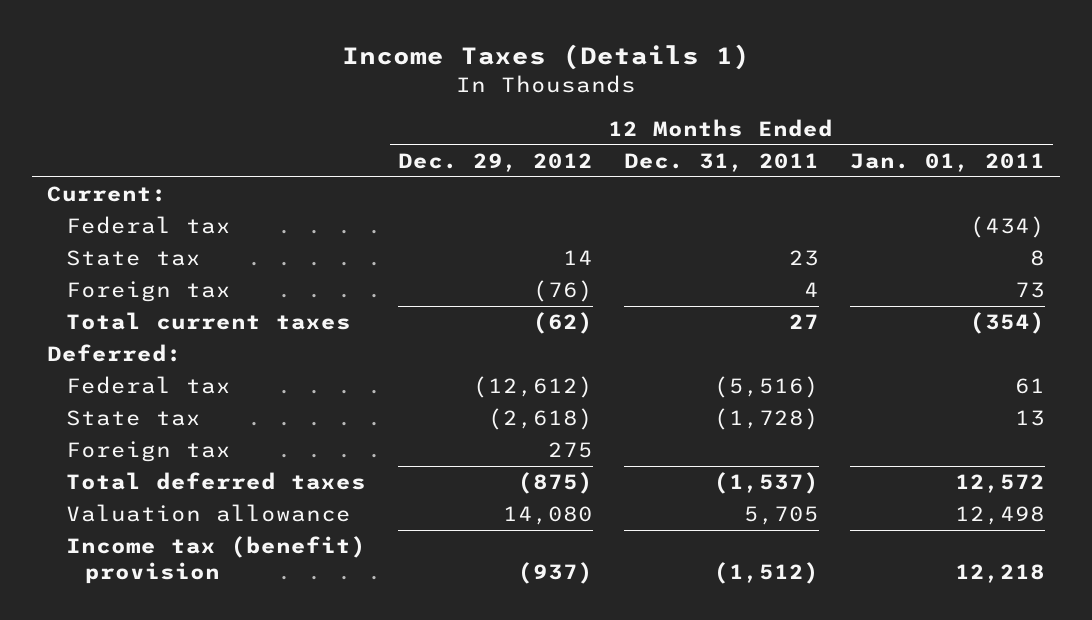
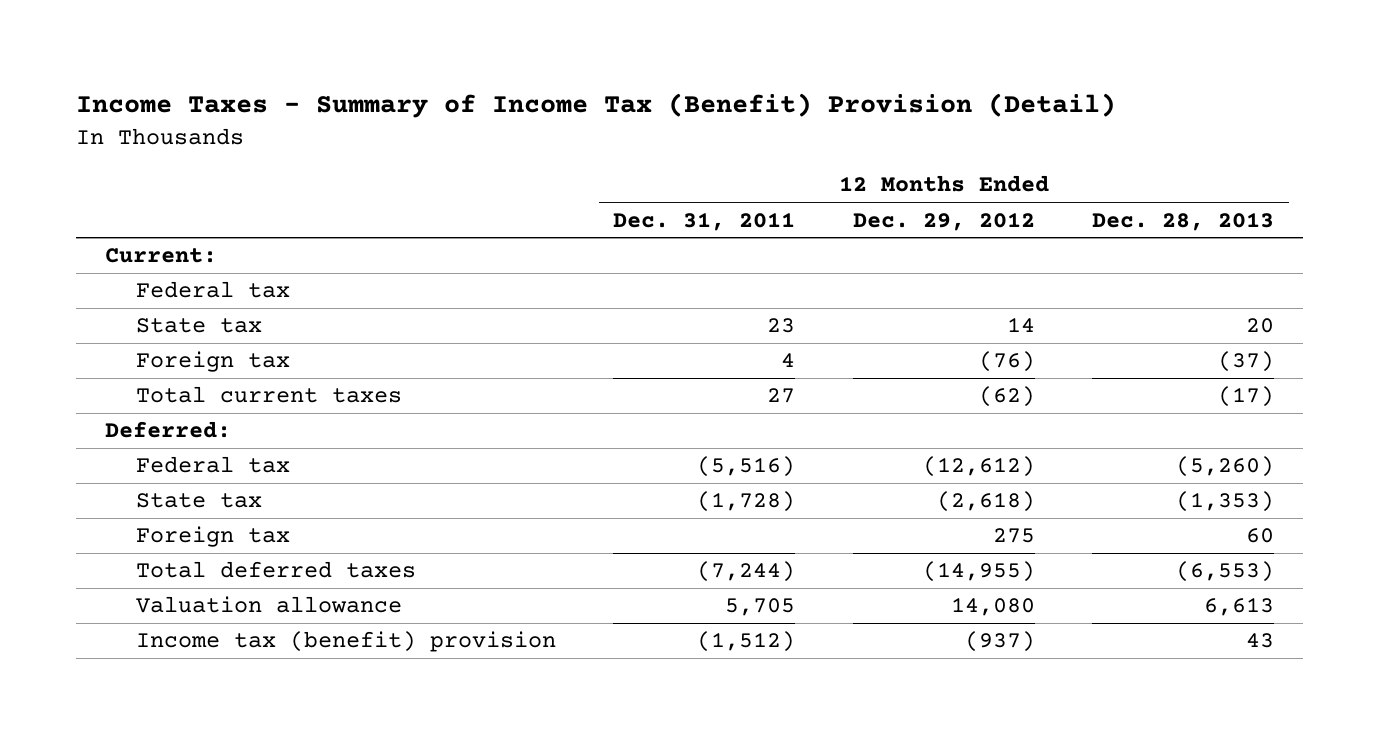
[342,43,751,70] Income Taxes (Details 1) -> [76,93,1117,119] Income Taxes - Summary of Income Tax (Benefit) Provision (Detail)
[849,152,1045,172] Jan. 01, 2011 -> none
none -> [1092,211,1275,231] Dec. 28, 2013
[517,472,593,495] (875) -> [922,561,1035,583] (14,955)
[713,472,819,495] (1,537) -> [697,561,796,583] (7,244)

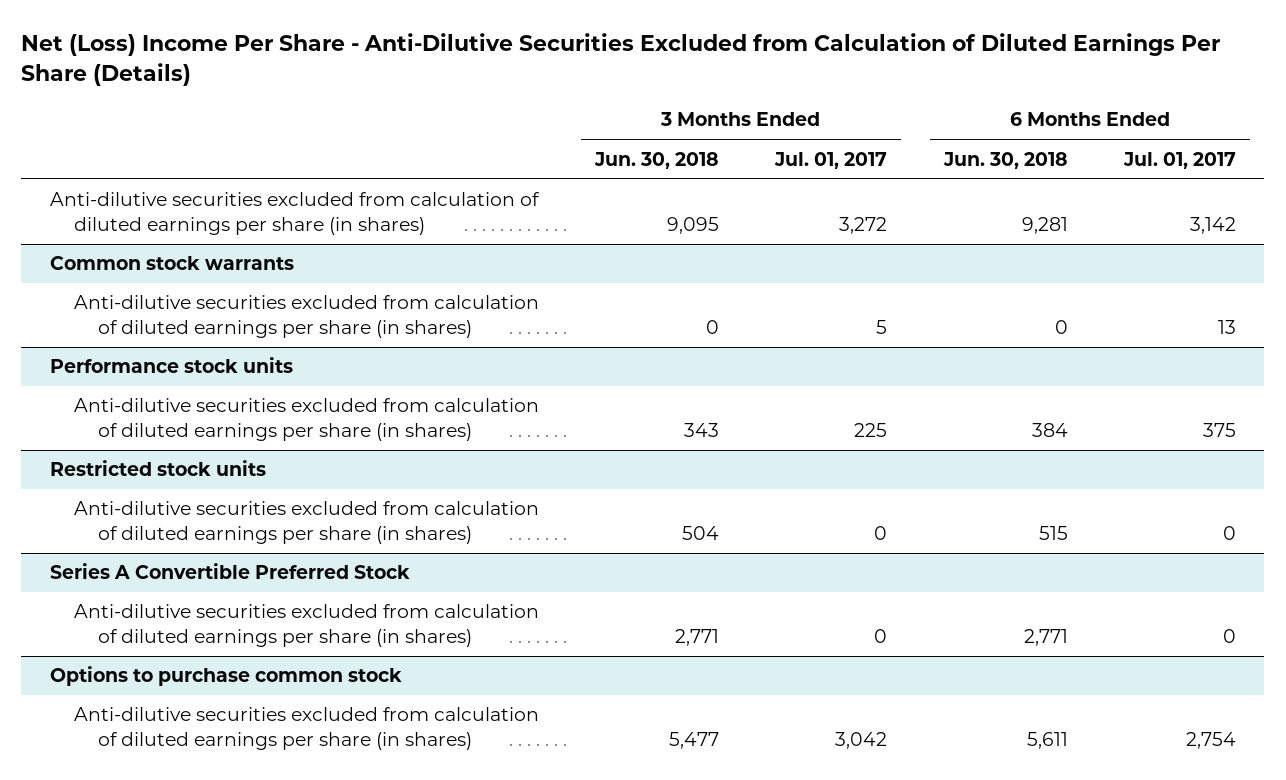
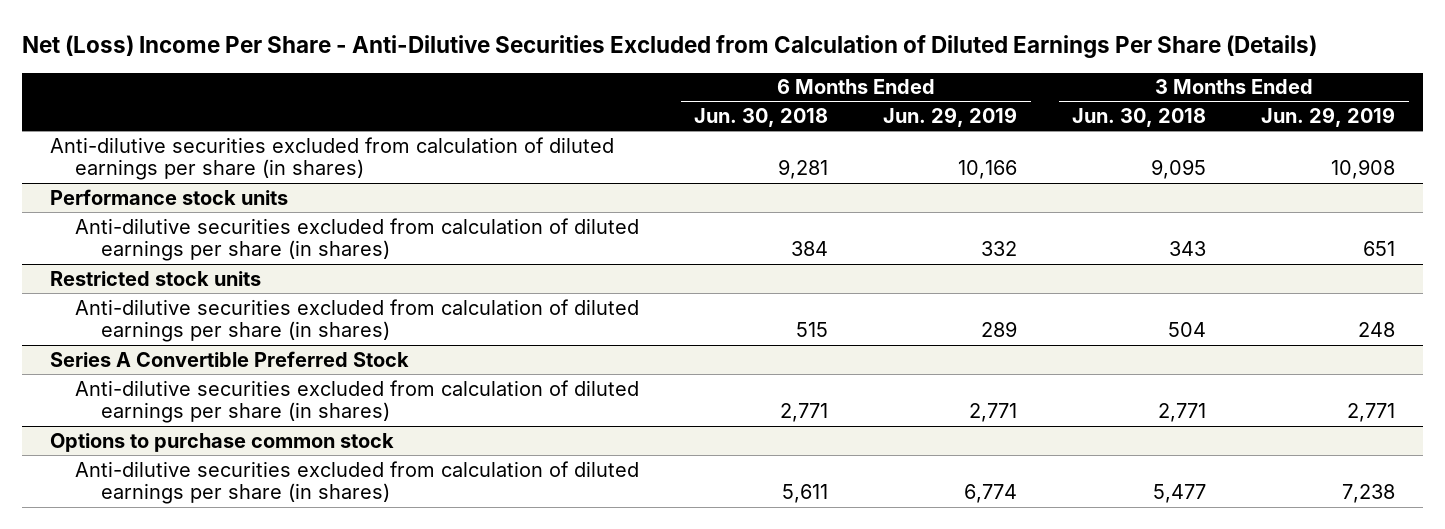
[774,151,888,169] Jul. 01, 2017 -> none
[1123,151,1237,169] Jul. 01, 2017 -> none
none -> [883,106,1018,127] Jun. 29, 2019
none -> [1261,106,1396,127] Jun. 29, 2019
[49,256,294,271] Common stock warrants -> none
[73,295,539,338] Anti-dilutive securities excluded from calculation of diluted earnings per share (in shares) -> none

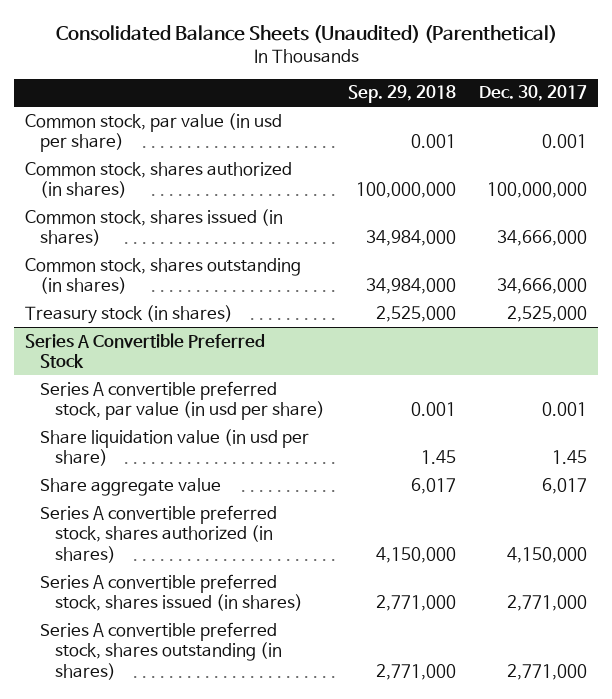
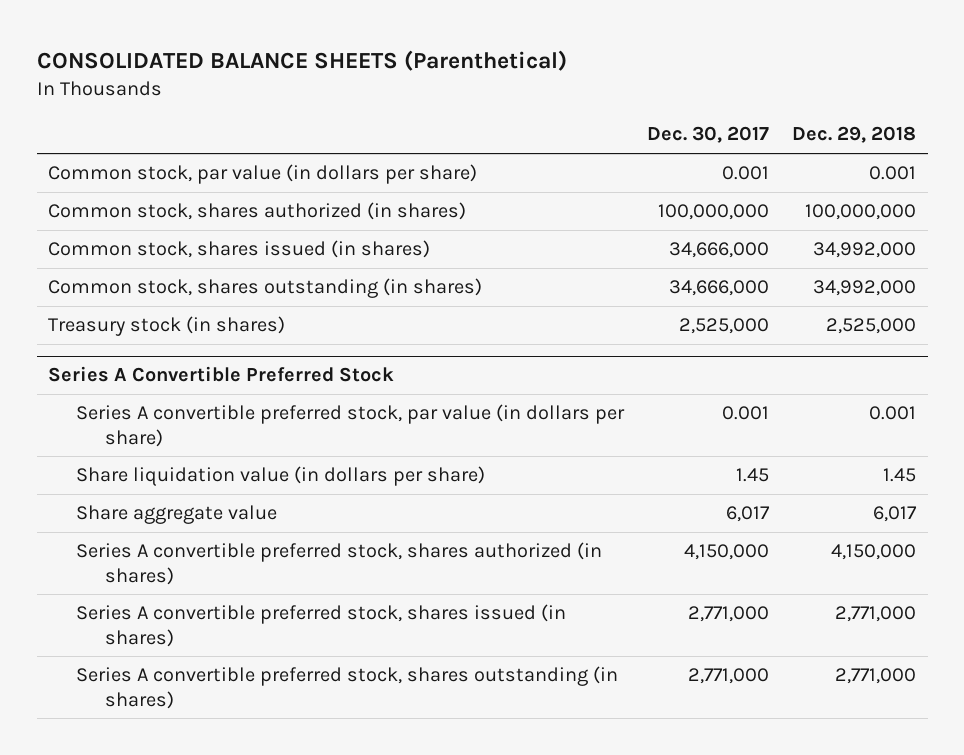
[56,24,558,43] Consolidated Balance Sheets (Unaudited) (Parenthetical) -> [36,49,567,71] CONSOLIDATED BALANCE SHEETS (Parenthetical)
[347,85,456,104] Sep. 29, 2018 -> none
none -> [792,126,917,144] Dec. 29, 2018
[25,112,283,153] Common stock, par value (in usd per share) -> [48,164,478,185] Common stock, par value (in dollars per share)
[40,380,326,421] Series A convertible preferred stock, par value (in usd per share) -> [76,404,626,447] Series A convertible preferred stock, par value (in dollars per share)
[40,428,310,467] Share liquidation value (in usd per share) -> [76,466,486,487] Share liquidation value (in dollars per share)

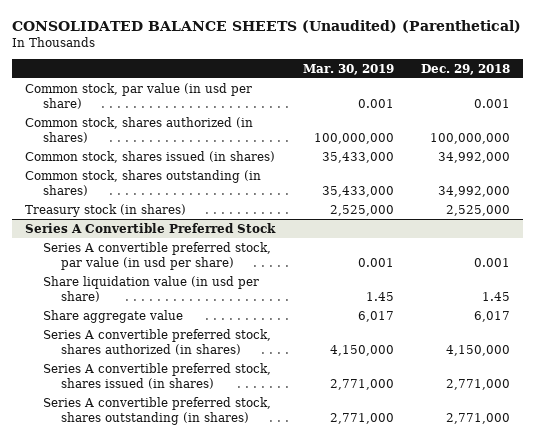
[36,49,567,71] CONSOLIDATED BALANCE SHEETS (Parenthetical) -> [11,19,521,33] CONSOLIDATED BALANCE SHEETS (Unaudited) (Parenthetical)
[647,126,770,144] Dec. 30, 2017 -> none
none -> [302,63,394,75] Mar. 30, 2019
[48,164,478,185] Common stock, par value (in dollars per share) -> [25,82,253,110] Common stock, par value (in usd per share)
[76,404,626,447] Series A convertible preferred stock, par value (in dollars per share) -> [43,241,272,271] Series A convertible preferred stock, par value (in usd per share)
[76,466,486,487] Share liquidation value (in dollars per share) -> [43,275,260,303] Share liquidation value (in usd per share)

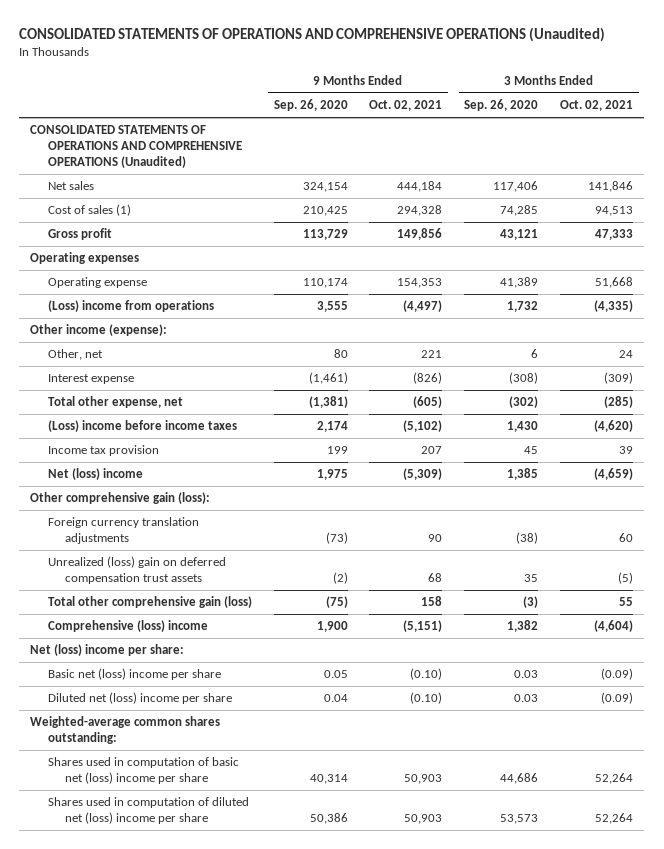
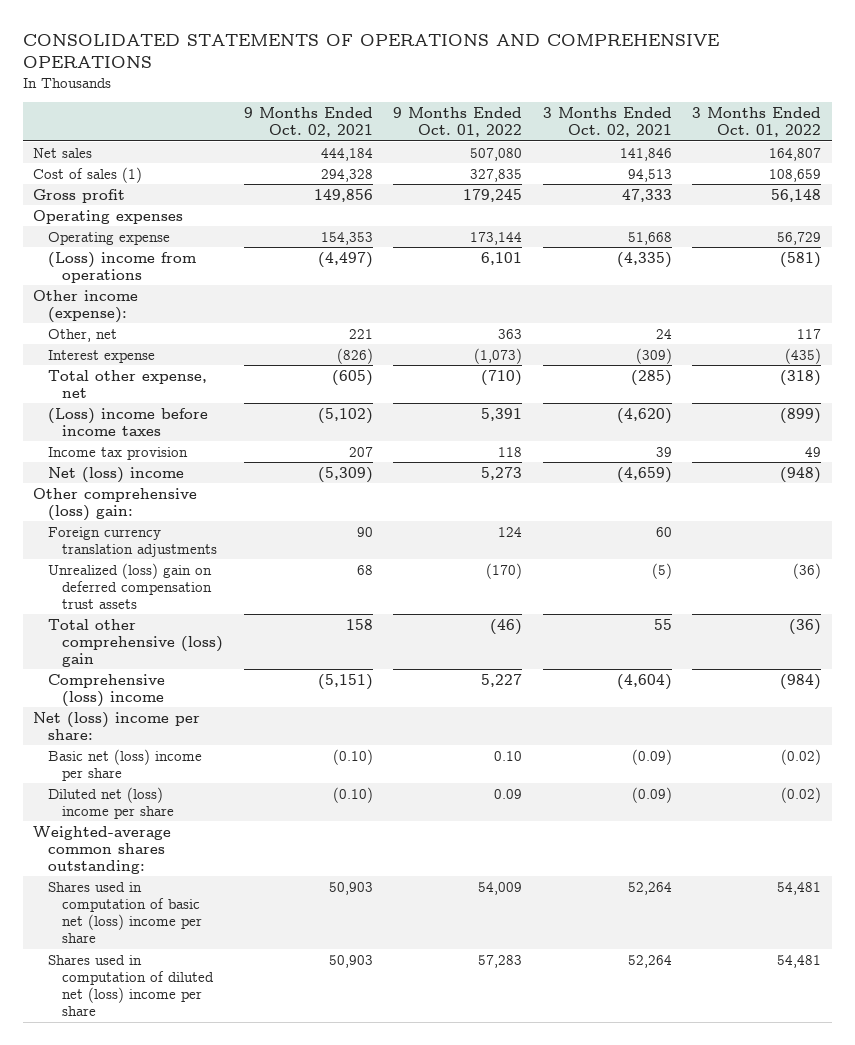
[19,26,606,42] CONSOLIDATED STATEMENTS OF OPERATIONS AND COMPREHENSIVE OPERATIONS (Unaudited) -> [23,33,720,69] CONSOLIDATED STATEMENTS OF OPERATIONS AND COMPREHENSIVE OPERATIONS
[273,99,348,112] Sep. 26, 2020 -> none
[464,99,539,112] Sep. 26, 2020 -> none
none -> [393,106,523,137] 9 Months Ended Oct. 01, 2022
none -> [692,106,822,137] 3 Months Ended Oct. 01, 2022
[30,125,242,168] CONSOLIDATED STATEMENTS OF OPERATIONS AND COMPREHENSIVE OPERATIONS (Unaudited) -> none
[30,492,211,505] Other comprehensive gain (loss): -> [33,487,198,521] Other comprehensive (loss) gain:
[47,596,252,609] Total other comprehensive gain (loss) -> [47,618,224,667] Total other comprehensive (loss) gain

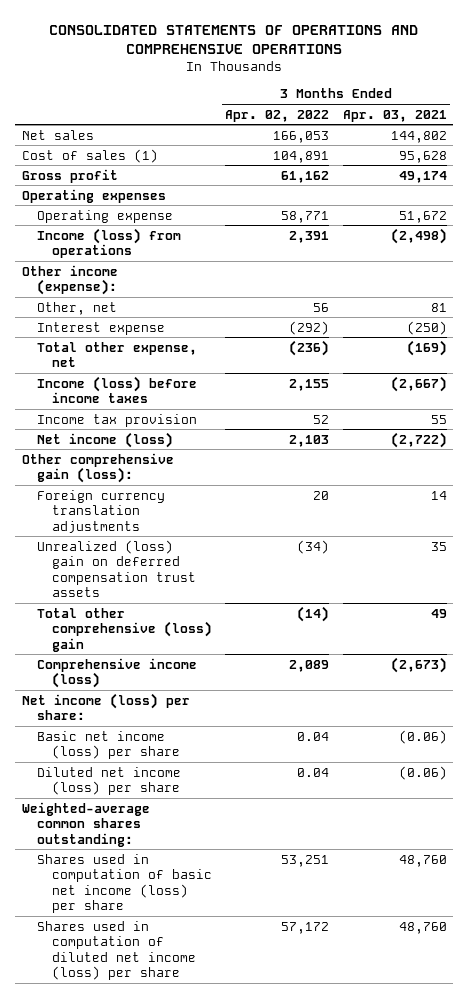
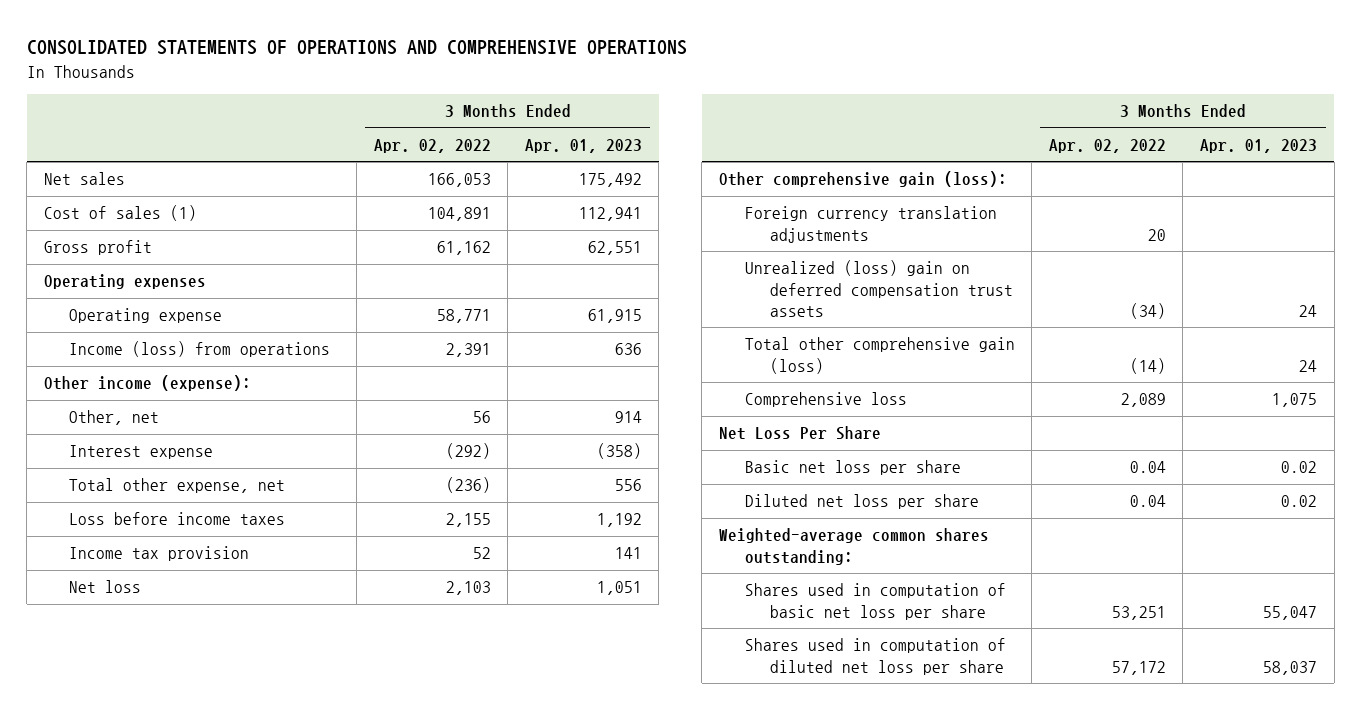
[342,109,447,122] Apr. 03, 2021 -> none
none -> [524,138,642,153] Apr. 01, 2023
[36,375,197,404] Income (loss) before income taxes -> [69,512,286,526] Loss before income taxes
[36,431,173,448] Net income (loss) -> [69,580,142,594] Net loss
[36,607,213,652] Total other comprehensive (loss) gain -> [744,337,1015,374] Total other comprehensive gain (loss)
[36,657,197,689] Comprehensive income (loss) -> [744,392,907,408] Comprehensive loss
[21,692,190,721] Net income (loss) per share: -> [719,426,882,441] Net Loss Per Share
[36,730,181,760] Basic net income (loss) per share -> [744,460,961,476] Basic net loss per share
[36,766,181,796] Diluted net income (loss) per share -> [744,494,979,510] Diluted net loss per share
[36,853,213,914] Shares used in computation of basic net income (loss) per share -> [744,583,1006,620] Shares used in computation of basic net loss per share
[36,920,197,981] Shares used in computation of diluted net income (loss) per share -> [744,638,1006,675] Shares used in computation of diluted net loss per share

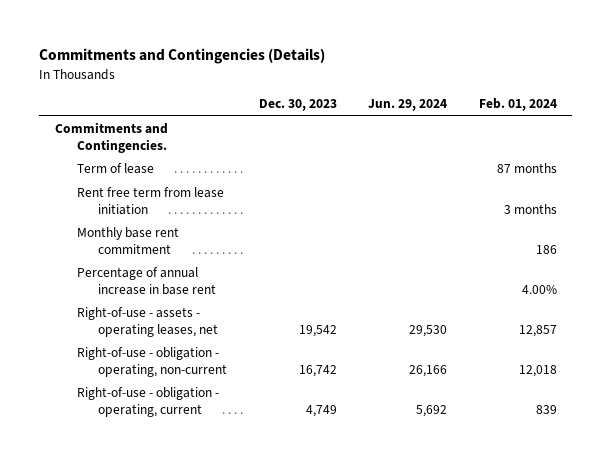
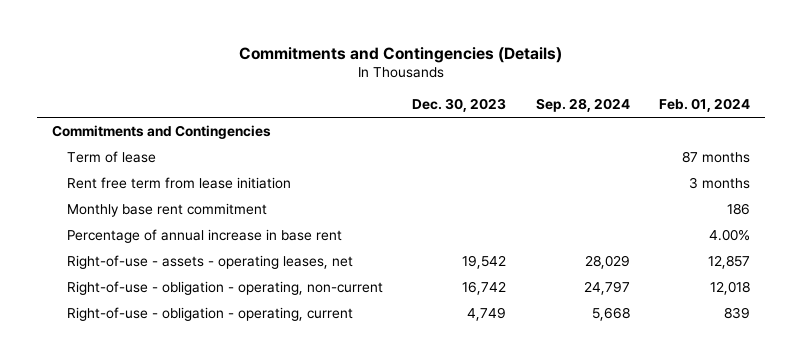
[368,99,448,112] Jun. 29, 2024 -> none
none -> [535,98,630,113] Sep. 28, 2024
[55,122,169,153] Commitments and Contingencies. -> [52,124,272,139] Commitments and Contingencies

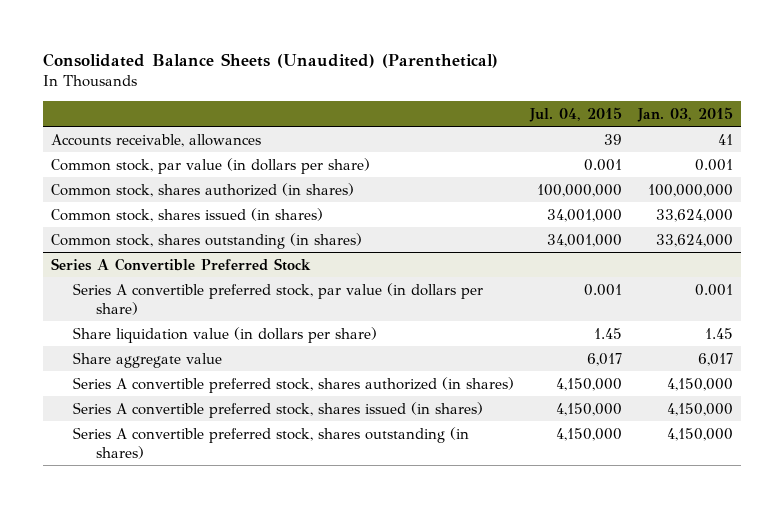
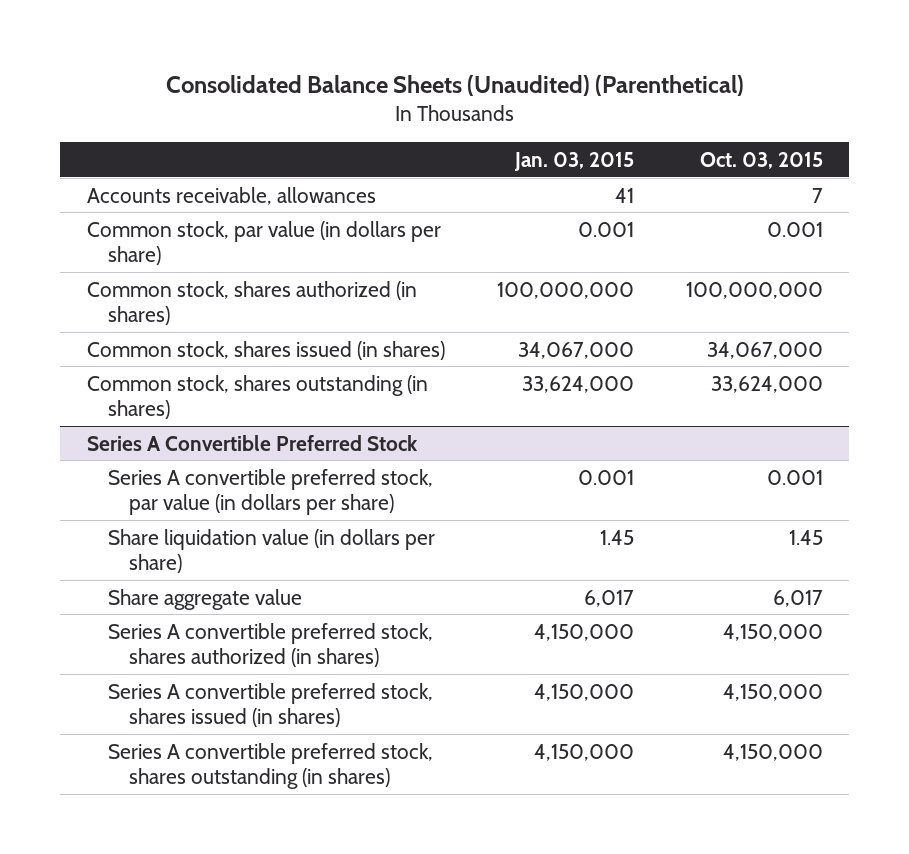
[528,106,622,122] Jul. 04, 2015 -> none
none -> [699,151,823,169] Oct. 03, 2015
[655,208,733,222] 33,624,000 -> [517,341,634,359] 34,067,000

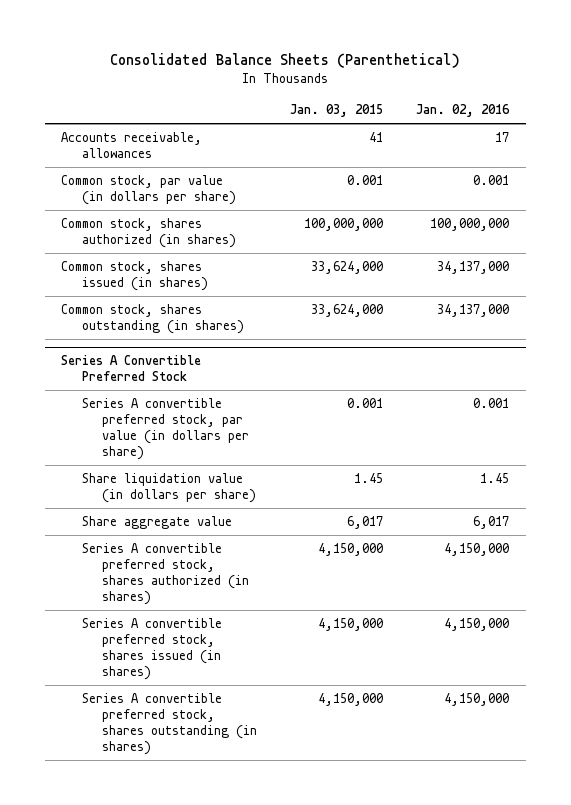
[165,74,744,96] Consolidated Balance Sheets (Unaudited) (Parenthetical) -> [110,53,461,69] Consolidated Balance Sheets (Parenthetical)
[699,151,823,169] Oct. 03, 2015 -> none
none -> [416,104,511,118] Jan. 02, 2016
[517,341,634,359] 34,067,000 -> [311,260,384,274] 33,624,000

